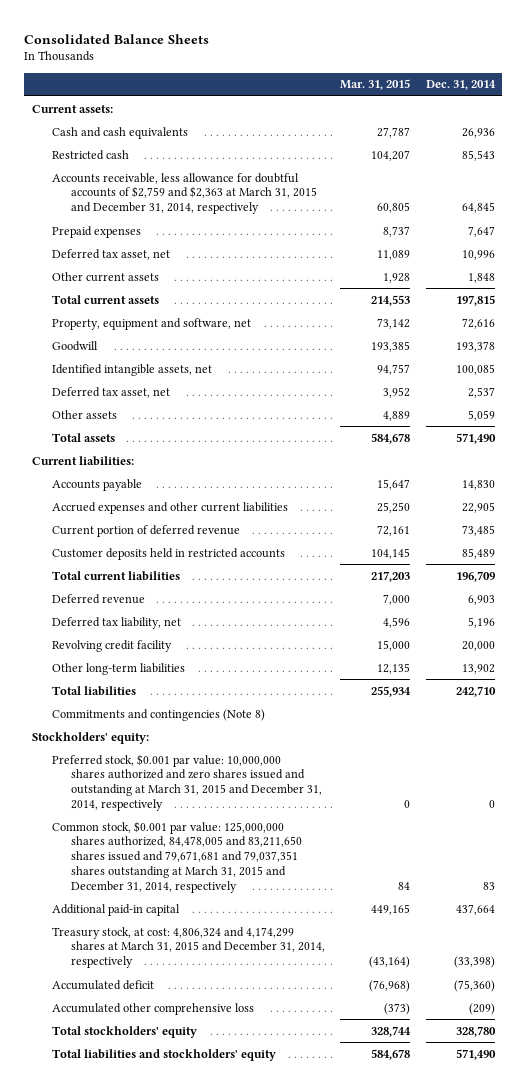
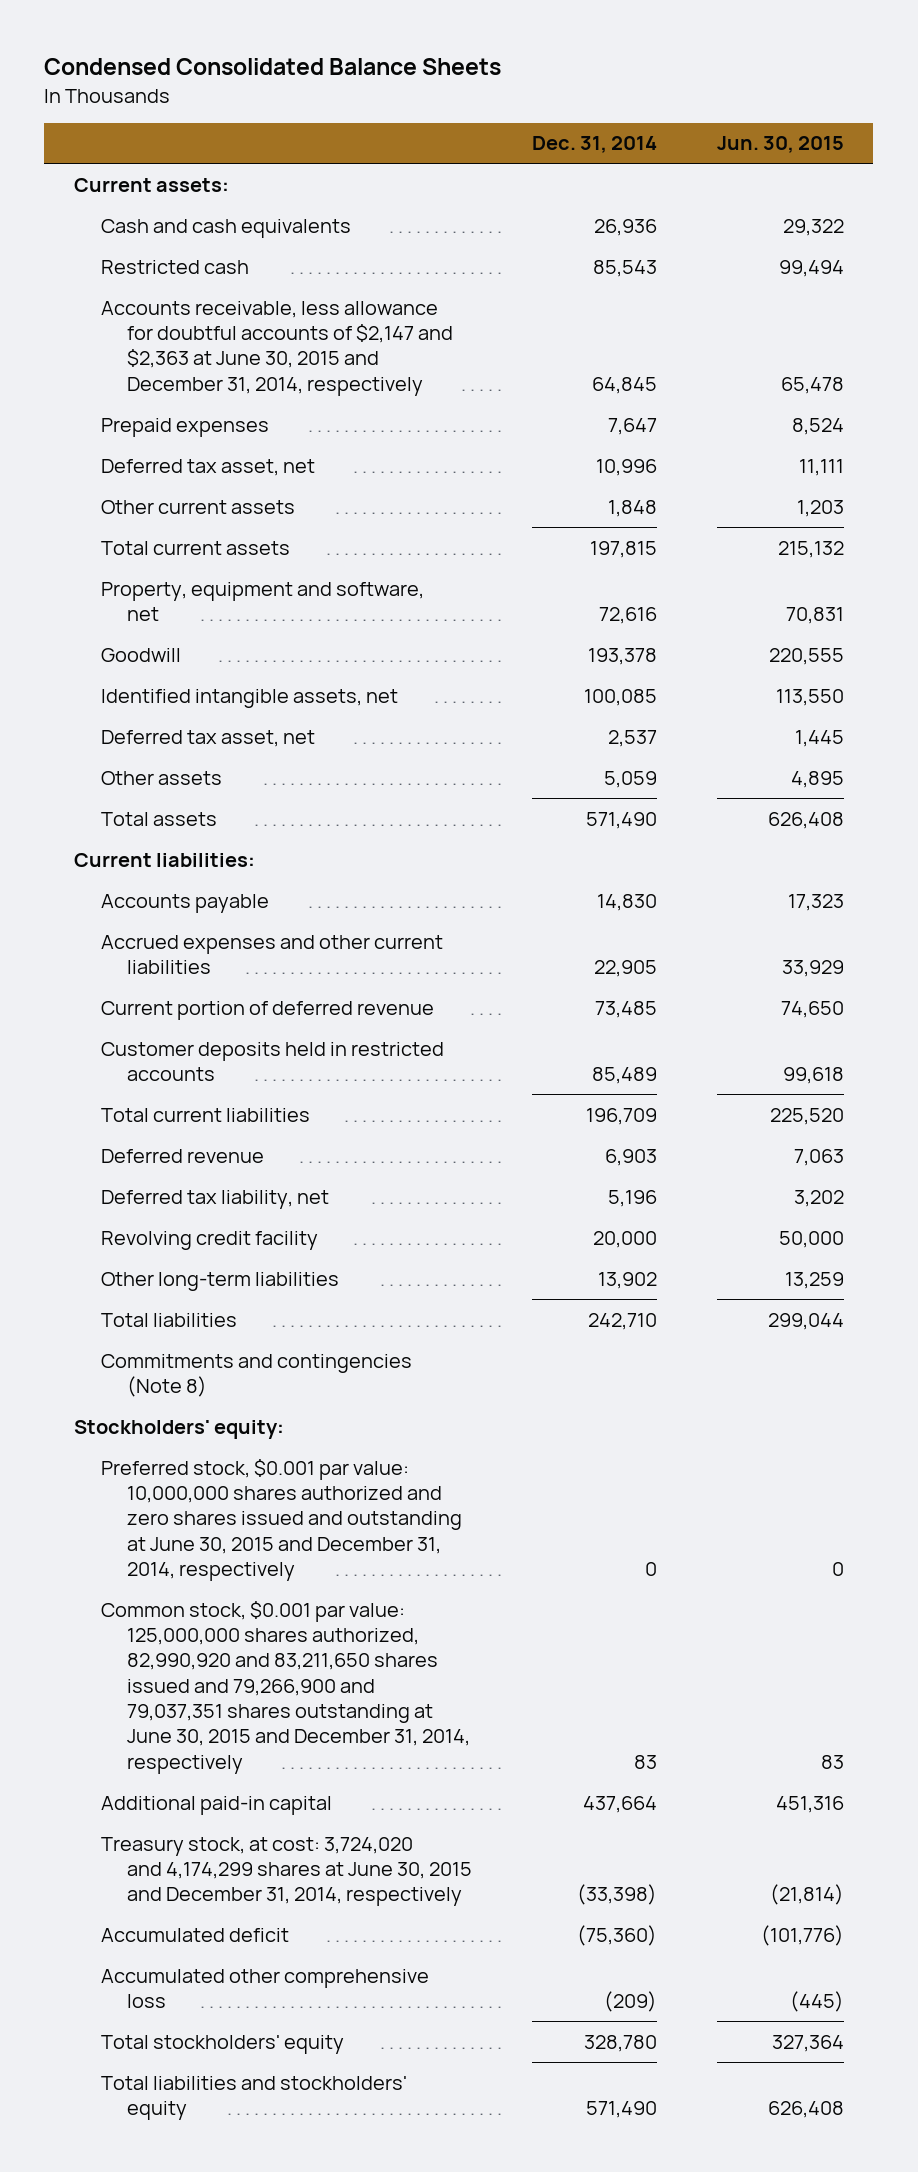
[24,33,210,44] Consolidated Balance Sheets -> [44,58,502,76] Condensed Consolidated Balance Sheets
[340,79,411,91] Mar. 31, 2015 -> none
none -> [716,136,844,154] Jun. 30, 2015
[51,172,318,215] Accounts receivable, less allowance for doubtful accounts of $2,759 and $2,363 at March 31, 2015 and December 31, 2014, respectively -> [100,300,454,396] Accounts receivable, less allowance for doubtful accounts of $2,147 and $2,363 at June 30, 2015 and December 31, 2014, respectively
[51,753,323,811] Preferred stock, $0.001 par value: 10,000,000 shares authorized and zero shares issued and outstanding at March 31, 2015 and December 31, 2014, respectively -> [100,1458,463,1582] Preferred stock, $0.001 par value: 10,000,000 shares authorized and zero shares issued and outstanding at June 30, 2015 and December 31, 2014, respectively
[51,820,303,893] Common stock, $0.001 par value: 125,000,000 shares authorized, 84,478,005 and 83,211,650 shares issued and 79,671,681 and 79,037,351 shares outstanding at March 31, 2015 and December 31, 2014, respectively -> [100,1600,471,1774] Common stock, $0.001 par value: 125,000,000 shares authorized, 82,990,920 and 83,211,650 shares issued and 79,266,900 and 79,037,351 shares outstanding at June 30, 2015 and December 31, 2014, respectively
[51,926,326,969] Treasury stock, at cost: 4,806,324 and 4,174,299 shares at March 31, 2015 and December 31, 2014, respectively -> [100,1836,473,1907] Treasury stock, at cost: 3,724,020 and 4,174,299 shares at June 30, 2015 and December 31, 2014, respectively

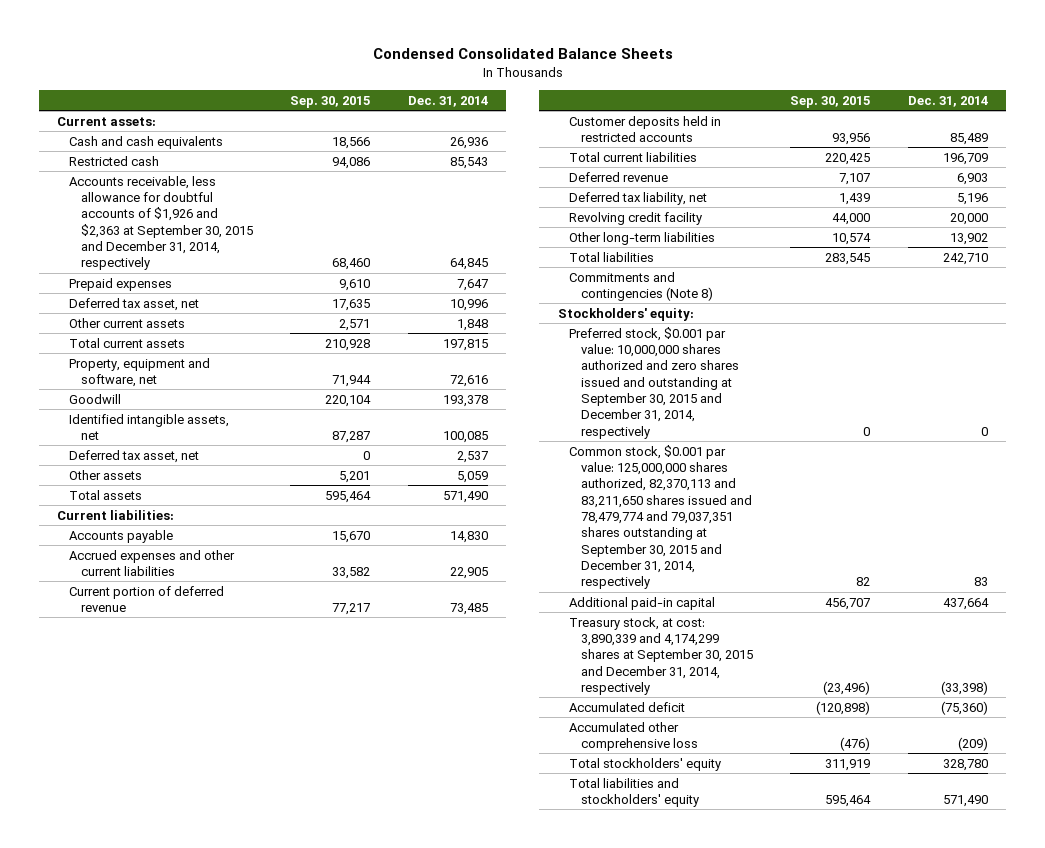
[716,136,844,154] Jun. 30, 2015 -> none
none -> [290,95,371,108] Sep. 30, 2015
[100,300,454,396] Accounts receivable, less allowance for doubtful accounts of $2,147 and $2,363 at June 30, 2015 and December 31, 2014, respectively -> [69,175,253,271] Accounts receivable, less allowance for doubtful accounts of $1,926 and $2,363 at September 30, 2015 and December 31, 2014, respectively
[100,1458,463,1582] Preferred stock, $0.001 par value: 10,000,000 shares authorized and zero shares issued and outstanding at June 30, 2015 and December 31, 2014, respectively -> [569,326,740,439] Preferred stock, $0.001 par value: 10,000,000 shares authorized and zero shares issued and outstanding at September 30, 2015 and December 31, 2014, respectively
[100,1600,471,1774] Common stock, $0.001 par value: 125,000,000 shares authorized, 82,990,920 and 83,211,650 shares issued and 79,266,900 and 79,037,351 shares outstanding at June 30, 2015 and December 31, 2014, respectively -> [569,444,753,590] Common stock, $0.001 par value: 125,000,000 shares authorized, 82,370,113 and 83,211,650 shares issued and 78,479,774 and 79,037,351 shares outstanding at September 30, 2015 and December 31, 2014, respectively
[100,1836,473,1907] Treasury stock, at cost: 3,724,020 and 4,174,299 shares at June 30, 2015 and December 31, 2014, respectively -> [569,616,754,695] Treasury stock, at cost: 3,890,339 and 4,174,299 shares at September 30, 2015 and December 31, 2014, respectively

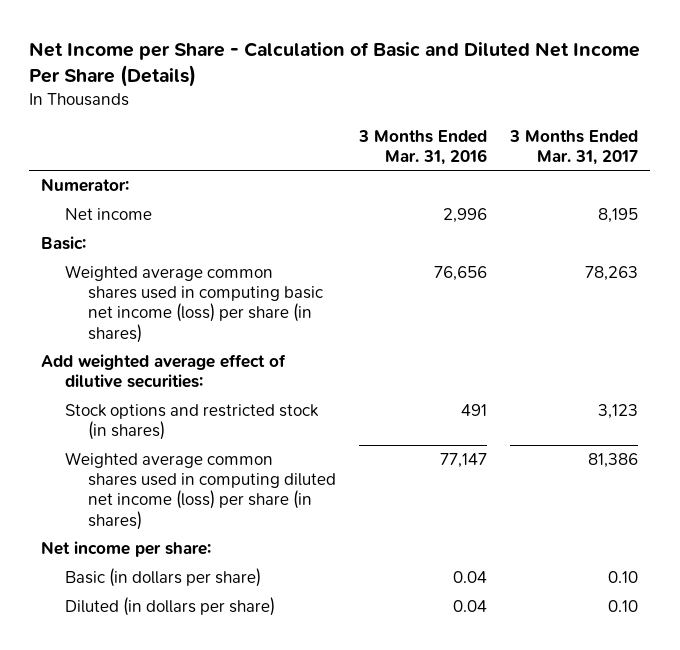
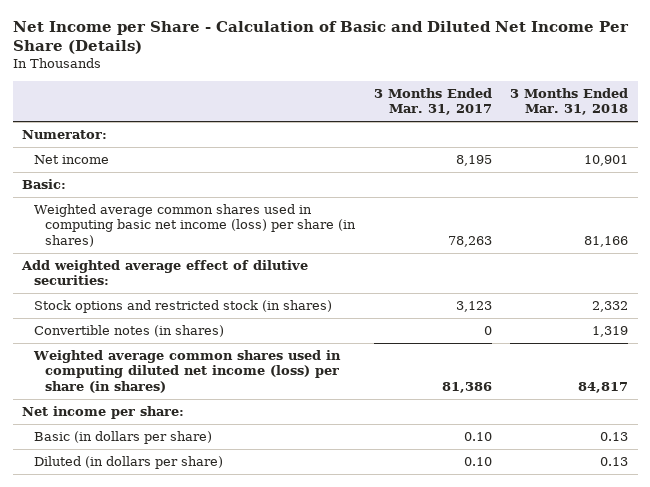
[358,129,488,165] 3 Months Ended Mar. 31, 2016 -> none
none -> [510,87,629,116] 3 Months Ended Mar. 31, 2018
none -> [33,325,224,338] Convertible notes (in shares)

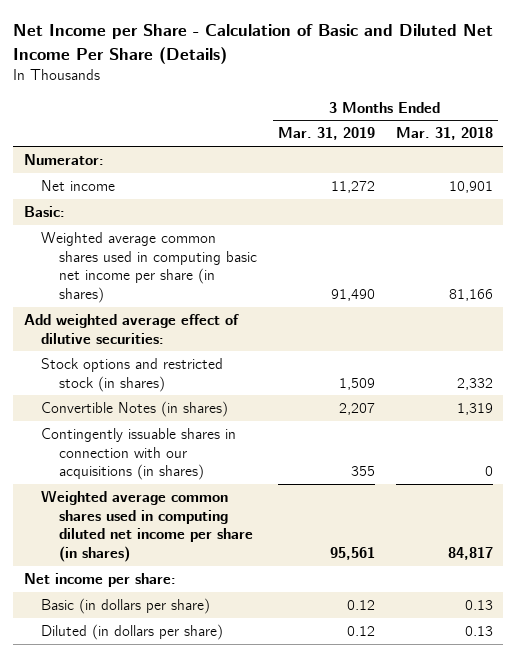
[373,87,492,116] 3 Months Ended Mar. 31, 2017 -> none
none -> [277,127,375,141] Mar. 31, 2019
[33,204,357,247] Weighted average common shares used in computing basic net income (loss) per share (in shares) -> [41,232,257,304] Weighted average common shares used in computing basic net income per share (in shares)
[33,325,224,338] Convertible notes (in shares) -> [41,401,229,418] Convertible Notes (in shares)
none -> [41,428,237,481] Contingently issuable shares in connection with our acquisitions (in shares)
[32,350,341,393] Weighted average common shares used in computing diluted net income (loss) per share (in shares) -> [41,490,253,563] Weighted average common shares used in computing diluted net income per share (in shares)

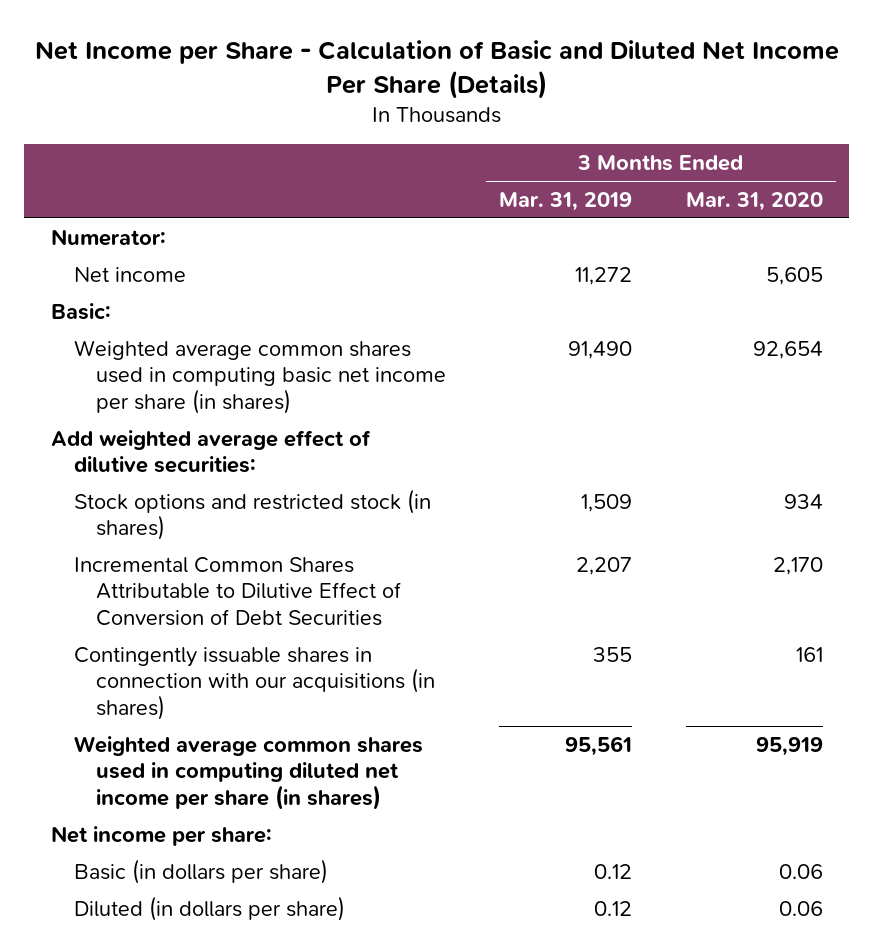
[395,127,493,141] Mar. 31, 2018 -> none
none -> [685,191,823,211] Mar. 31, 2020
[41,401,229,418] Convertible Notes (in shares) -> [73,556,401,626] Incremental Common Shares Attributable to Dilutive Effect of Conversion of Debt Securities

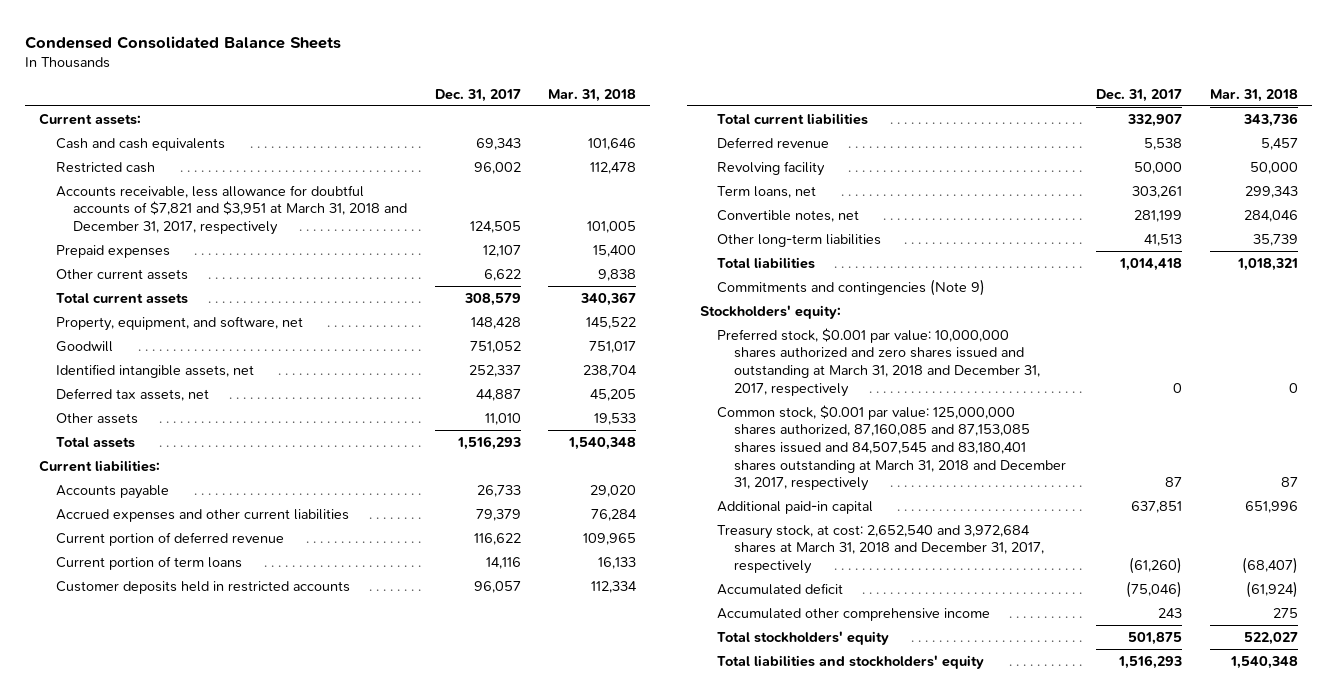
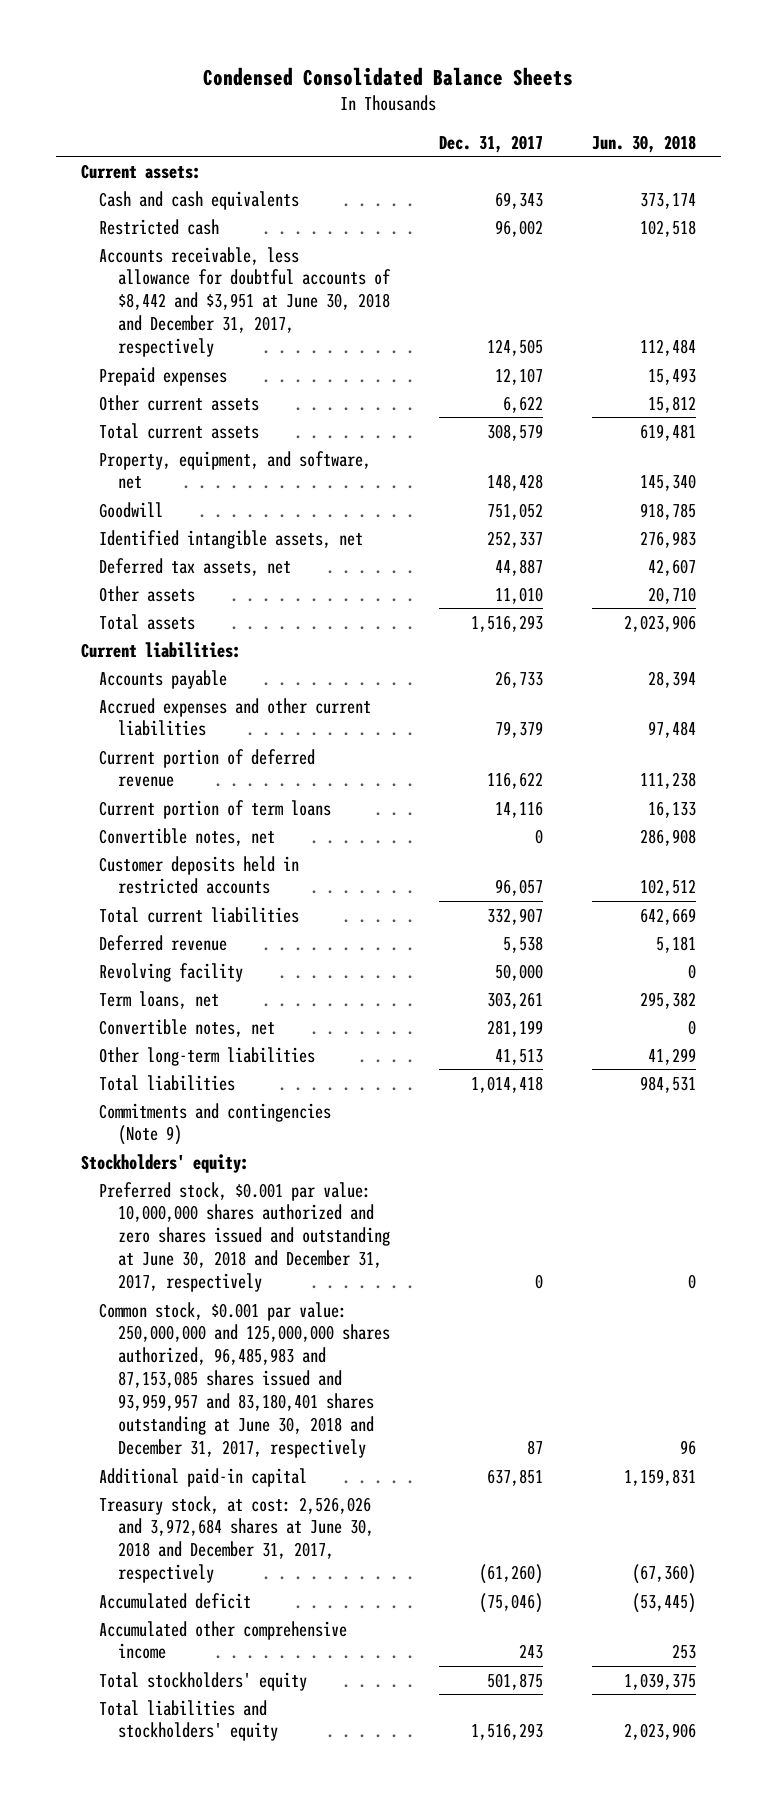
[548,88,637,102] Mar. 31, 2018 -> none
none -> [592,134,697,153] Jun. 30, 2018
[55,184,407,236] Accounts receivable, less allowance for doubtful accounts of $7,821 and $3,951 at March 31, 2018 and December 31, 2017, respectively -> [99,246,391,358] Accounts receivable, less allowance for doubtful accounts of $8,442 and $3,951 at June 30, 2018 and December 31, 2017, respectively
none -> [99,827,276,846] Convertible notes, net
[717,327,1041,397] Preferred stock, $0.001 par value: 10,000,000 shares authorized and zero shares issued and outstanding at March 31, 2018 and December 31, 2017, respectively -> [99,1181,390,1293] Preferred stock, $0.001 par value: 10,000,000 shares authorized and zero shares issued and outstanding at June 30, 2018 and December 31, 2017, respectively
[717,404,1067,492] Common stock, $0.001 par value: 125,000,000 shares authorized, 87,160,085 and 87,153,085 shares issued and 84,507,545 and 83,180,401 shares outstanding at March 31, 2018 and December 31, 2017, respectively -> [99,1301,390,1459] Common stock, $0.001 par value: 250,000,000 and 125,000,000 shares authorized, 96,485,983 and 87,153,085 shares issued and 93,959,957 and 83,180,401 shares outstanding at June 30, 2018 and December 31, 2017, respectively
[717,524,1045,575] Treasury stock, at cost: 2,652,540 and 3,972,684 shares at March 31, 2018 and December 31, 2017, respectively -> [99,1495,374,1584] Treasury stock, at cost: 2,526,026 and 3,972,684 shares at June 30, 2018 and December 31, 2017, respectively

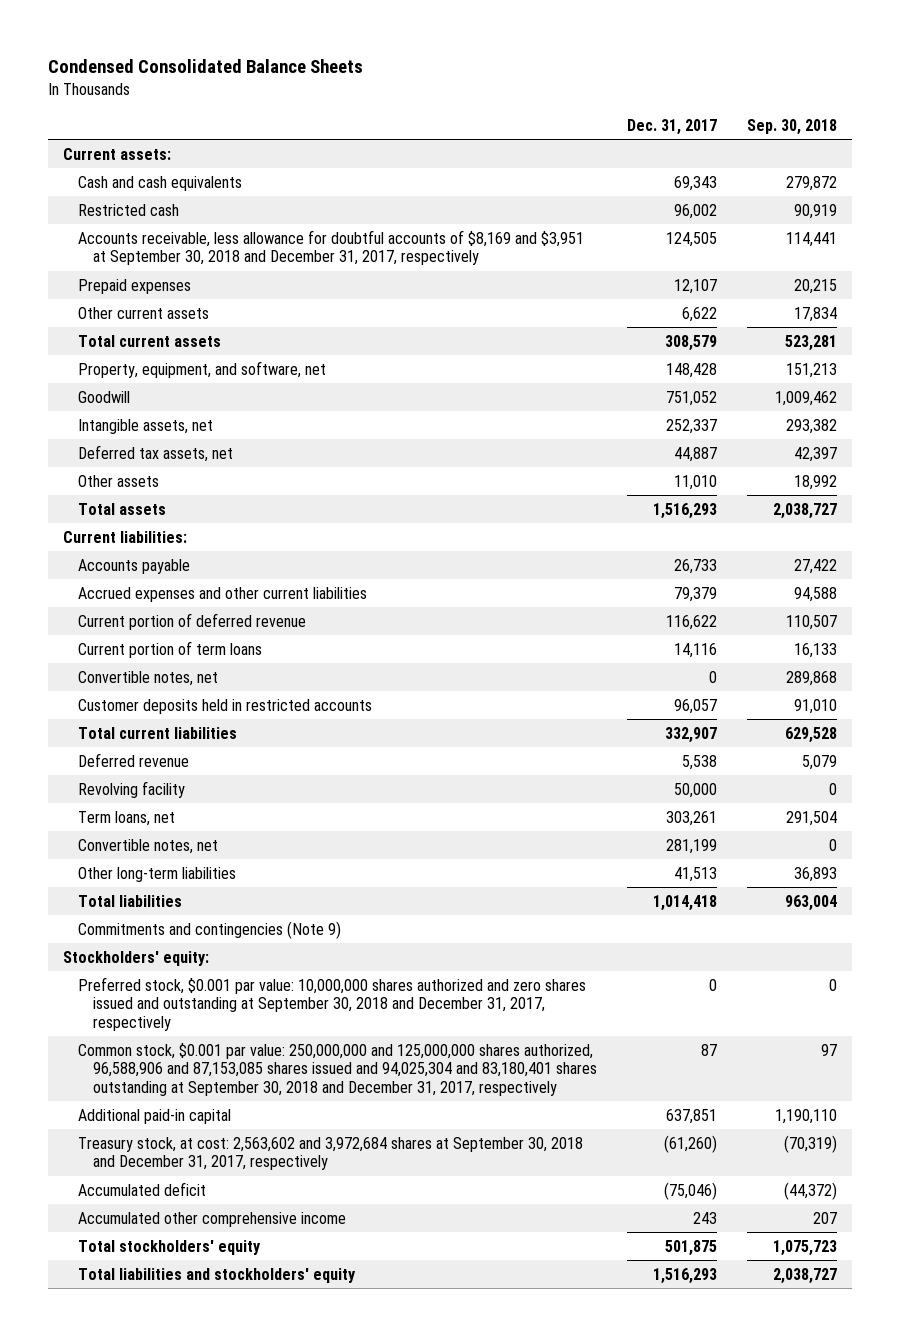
[592,134,697,153] Jun. 30, 2018 -> none
none -> [746,118,837,135] Sep. 30, 2018
[99,246,391,358] Accounts receivable, less allowance for doubtful accounts of $8,442 and $3,951 at June 30, 2018 and December 31, 2017, respectively -> [77,229,584,266] Accounts receivable, less allowance for doubtful accounts of $8,169 and $3,951 at September 30, 2018 and December 31, 2017, respectively
[99,529,364,549] Identified intangible assets, net -> [77,418,213,434] Intangible assets, net
[99,1181,390,1293] Preferred stock, $0.001 par value: 10,000,000 shares authorized and zero shares issued and outstanding at June 30, 2018 and December 31, 2017, respectively -> [77,976,586,1032] Preferred stock, $0.001 par value: 10,000,000 shares authorized and zero shares issued and outstanding at September 30, 2018 and December 31, 2017, respectively
[99,1301,390,1459] Common stock, $0.001 par value: 250,000,000 and 125,000,000 shares authorized, 96,485,983 and 87,153,085 shares issued and 93,959,957 and 83,180,401 shares outstanding at June 30, 2018 and December 31, 2017, respectively -> [77,1042,597,1097] Common stock, $0.001 par value: 250,000,000 and 125,000,000 shares authorized, 96,588,906 and 87,153,085 shares issued and 94,025,304 and 83,180,401 shares outstanding at September 30, 2018 and December 31, 2017, respectively
[99,1495,374,1584] Treasury stock, at cost: 2,526,026 and 3,972,684 shares at June 30, 2018 and December 31, 2017, respectively -> [77,1136,583,1171] Treasury stock, at cost: 2,563,602 and 3,972,684 shares at September 30, 2018 and December 31, 2017, respectively

